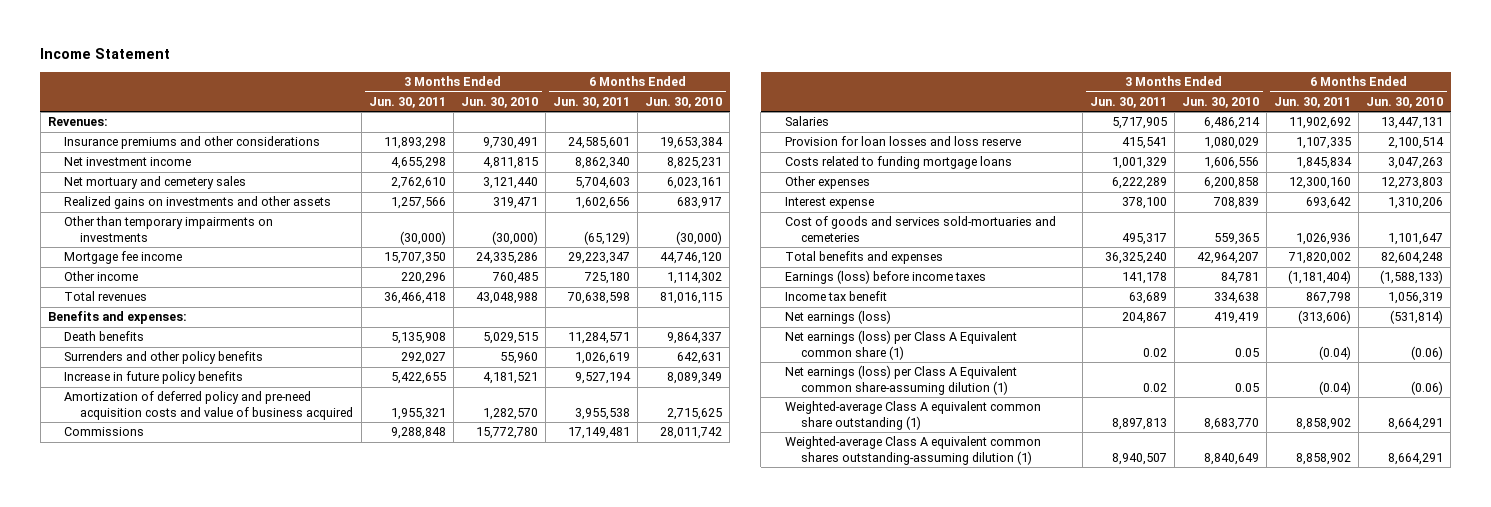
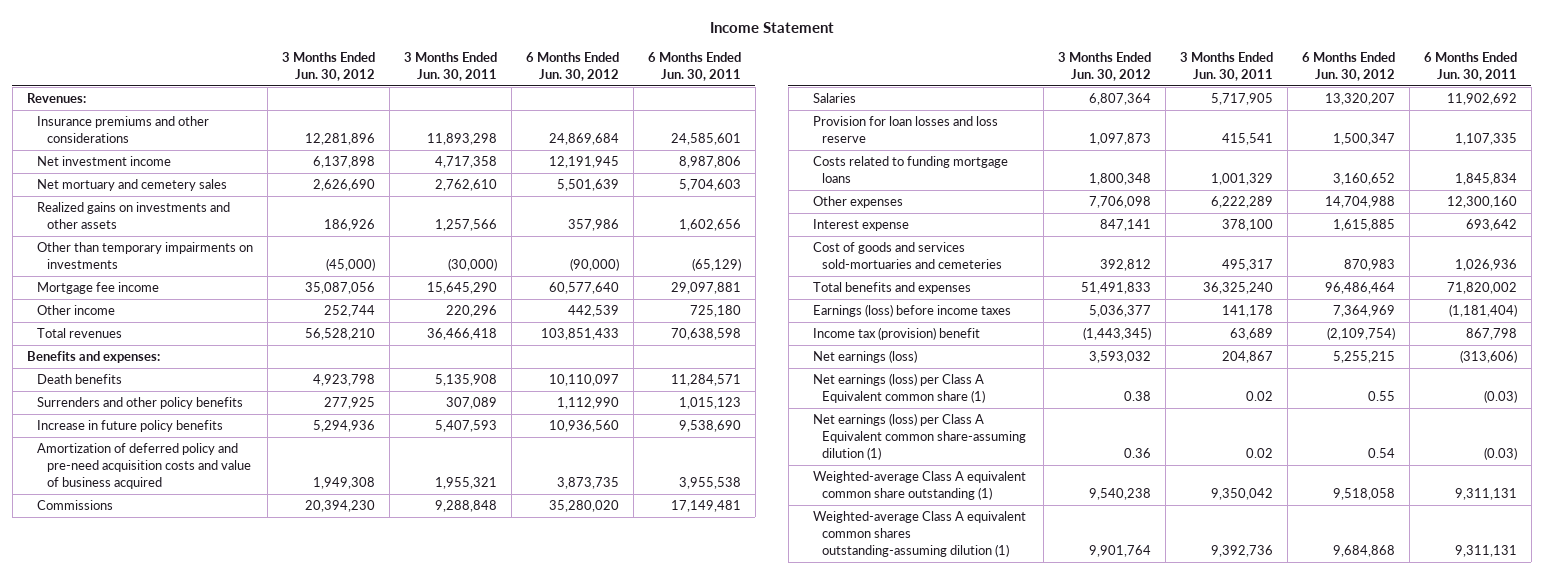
[460,96,538,108] Jun. 30, 2010 -> none
[645,96,723,108] Jun. 30, 2010 -> none
none -> [281,52,375,81] 3 Months Ended Jun. 30, 2012
none -> [525,52,619,81] 6 Months Ended Jun. 30, 2012
[390,157,446,170] 4,655,298 -> [434,156,497,169] 4,717,358
[574,157,630,170] 8,862,340 -> [678,156,741,169] 8,987,806
[383,252,446,265] 15,707,350 -> [426,282,497,295] 15,645,290
[567,252,630,265] 29,223,347 -> [670,282,741,295] 29,097,881
[400,352,446,365] 292,027 -> [445,397,497,410] 307,089
[574,352,630,365] 1,026,619 -> [678,397,741,410] 1,015,123
[390,372,446,385] 5,422,655 -> [434,420,497,433] 5,407,593
[574,372,631,385] 9,527,194 -> [678,420,741,433] 9,538,690
[785,291,888,302] Income tax benefit -> [812,327,980,341] Income tax (provision) benefit
[1318,345,1351,360] (0.04) -> [1483,390,1517,404] (0.03)
[1318,380,1351,395] (0.04) -> [1483,446,1517,460] (0.03)
[1111,417,1167,430] 8,897,813 -> [1210,488,1273,501] 9,350,042
[1295,417,1351,430] 8,858,902 -> [1454,488,1517,501] 9,311,131
[1111,452,1167,465] 8,940,507 -> [1210,544,1273,557] 9,392,736
[1295,452,1351,465] 8,858,902 -> [1454,544,1517,557] 9,311,131

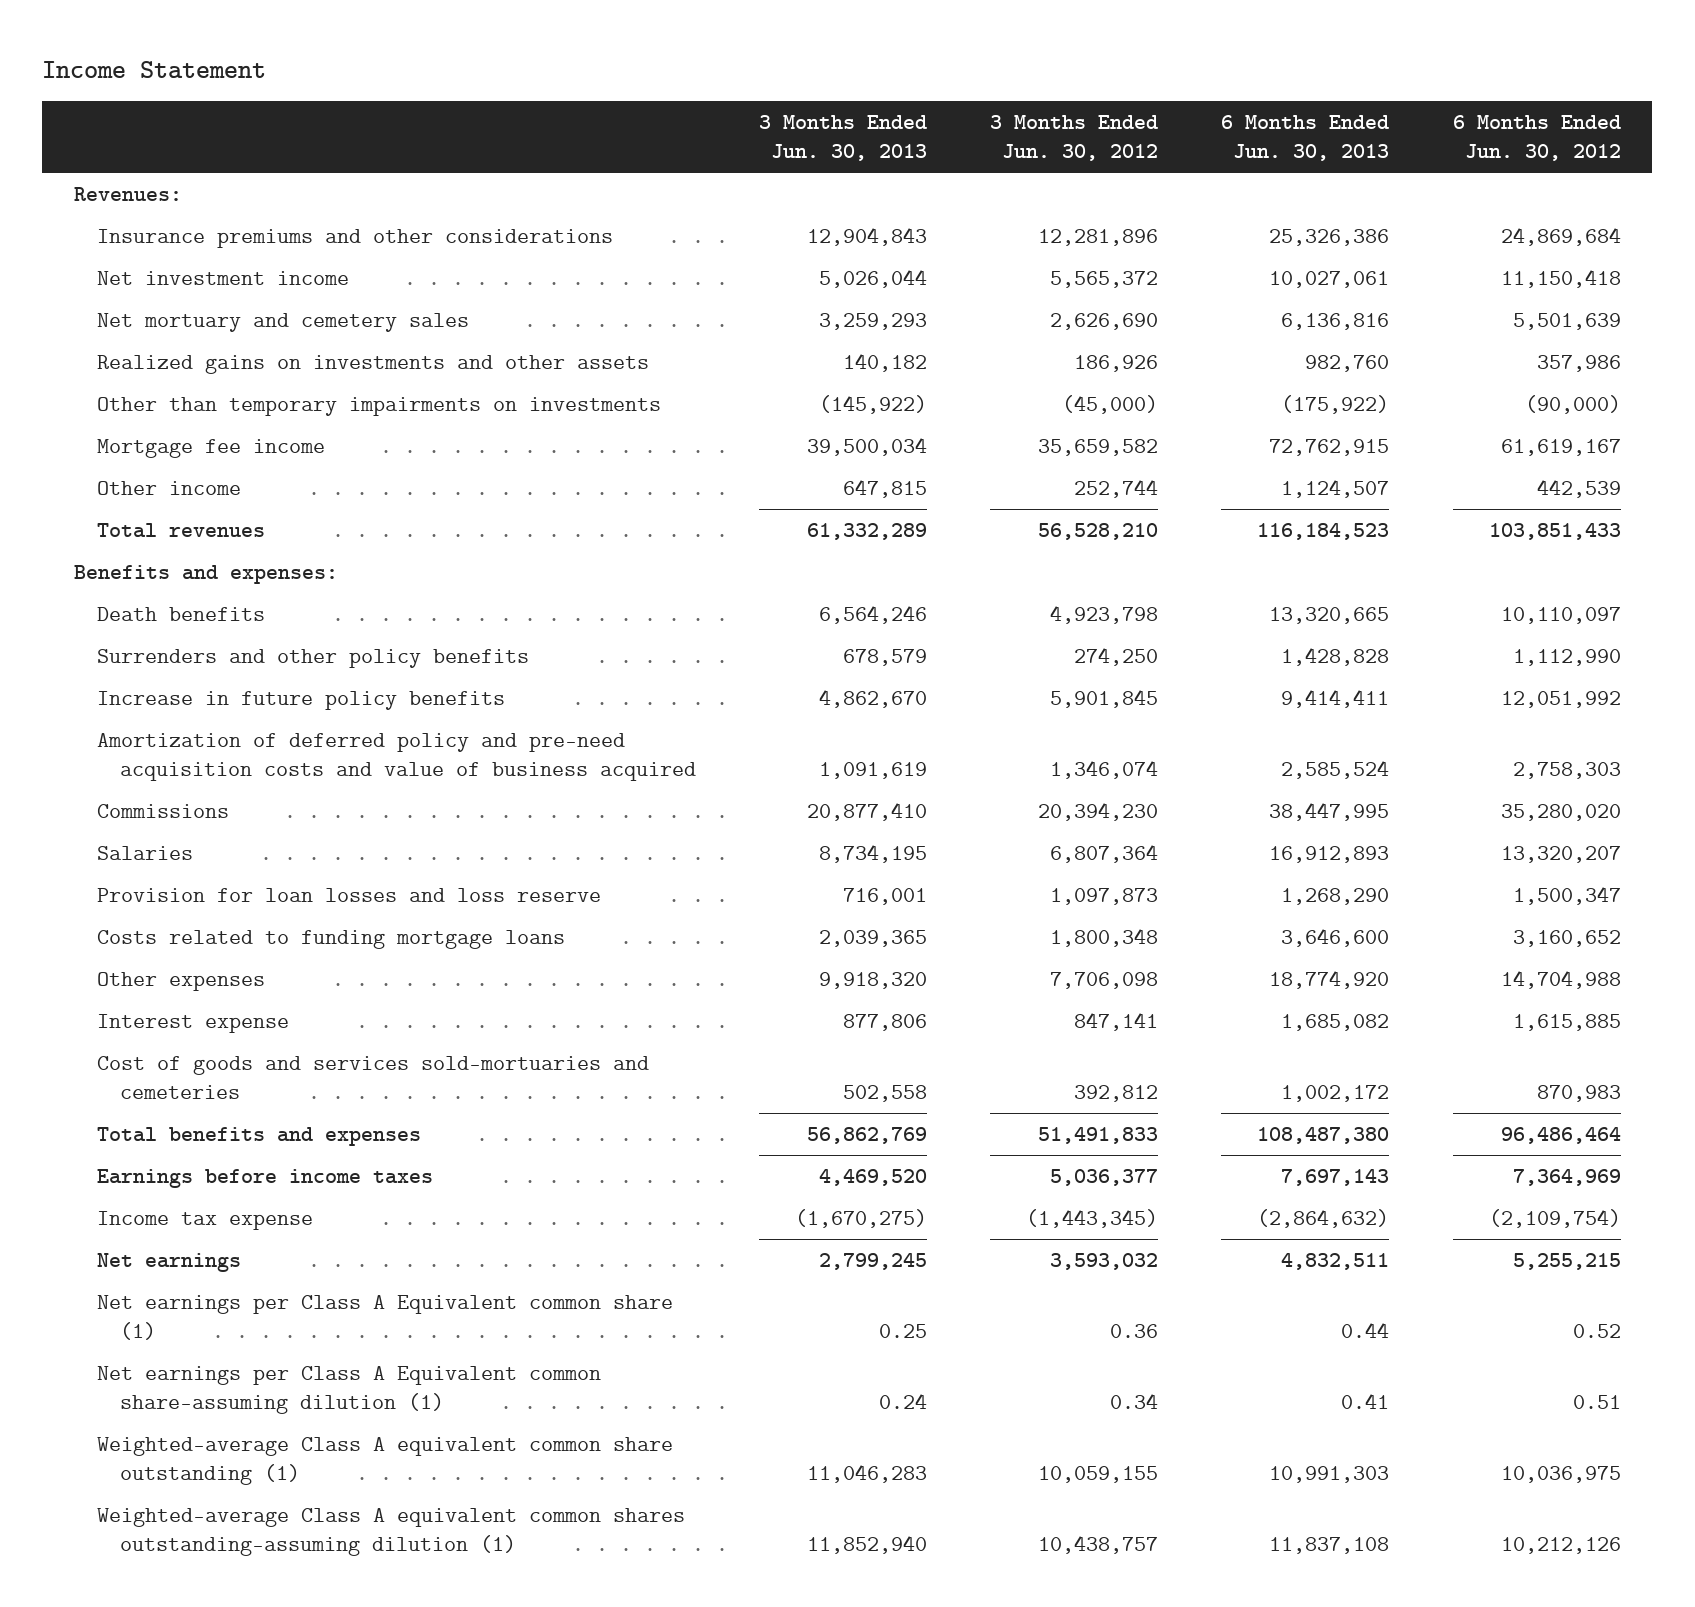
[403,52,497,81] 3 Months Ended Jun. 30, 2011 -> none
[647,52,741,81] 6 Months Ended Jun. 30, 2011 -> none
none -> [759,115,928,162] 3 Months Ended Jun. 30, 2013
none -> [1221,115,1390,162] 6 Months Ended Jun. 30, 2013
[312,156,375,169] 6,137,898 -> [1050,270,1159,288] 5,565,372
[548,156,619,169] 12,191,945 -> [1500,268,1621,288] 11,150,418
[304,282,375,295] 35,087,056 -> [1038,438,1159,456] 35,659,582
[548,282,619,295] 60,577,640 -> [1500,438,1621,456] 61,619,167
[323,397,375,410] 277,925 -> [1074,646,1159,666] 274,250
[312,420,375,433] 5,294,936 -> [1050,688,1159,708] 5,901,845
[548,420,619,433] 10,936,560 -> [1500,690,1621,708] 12,051,992
[312,476,375,489] 1,949,308 -> [1050,759,1159,779] 1,346,074
[556,476,619,489] 3,873,735 -> [1512,761,1621,779] 2,758,303
[812,304,1011,318] Earnings (loss) before income taxes -> [97,1168,434,1188] Earnings before income taxes
[812,327,980,341] Income tax (provision) benefit -> [97,1210,314,1230] Income tax expense
[812,350,917,364] Net earnings (loss) -> [97,1252,242,1272] Net earnings
[812,373,986,404] Net earnings (loss) per Class A Equivalent common share (1) -> [97,1294,674,1340] Net earnings per Class A Equivalent common share (1)
[1123,391,1151,402] 0.38 -> [1110,1323,1159,1338] 0.36
[1367,391,1395,402] 0.55 -> [1572,1323,1621,1338] 0.52
[812,413,1027,460] Net earnings (loss) per Class A Equivalent common share-assuming dilution (1) -> [97,1365,602,1414] Net earnings per Class A Equivalent common share-assuming dilution (1)
[1123,447,1151,458] 0.36 -> [1110,1392,1159,1409] 0.34
[1367,447,1395,458] 0.54 -> [1572,1394,1621,1409] 0.51
[1088,488,1151,501] 9,540,238 -> [1038,1465,1159,1483] 10,059,155
[1332,488,1395,501] 9,518,058 -> [1500,1465,1621,1483] 10,036,975
[1088,544,1151,557] 9,901,764 -> [1038,1534,1159,1554] 10,438,757
[1332,544,1395,557] 9,684,868 -> [1500,1536,1621,1554] 10,212,126

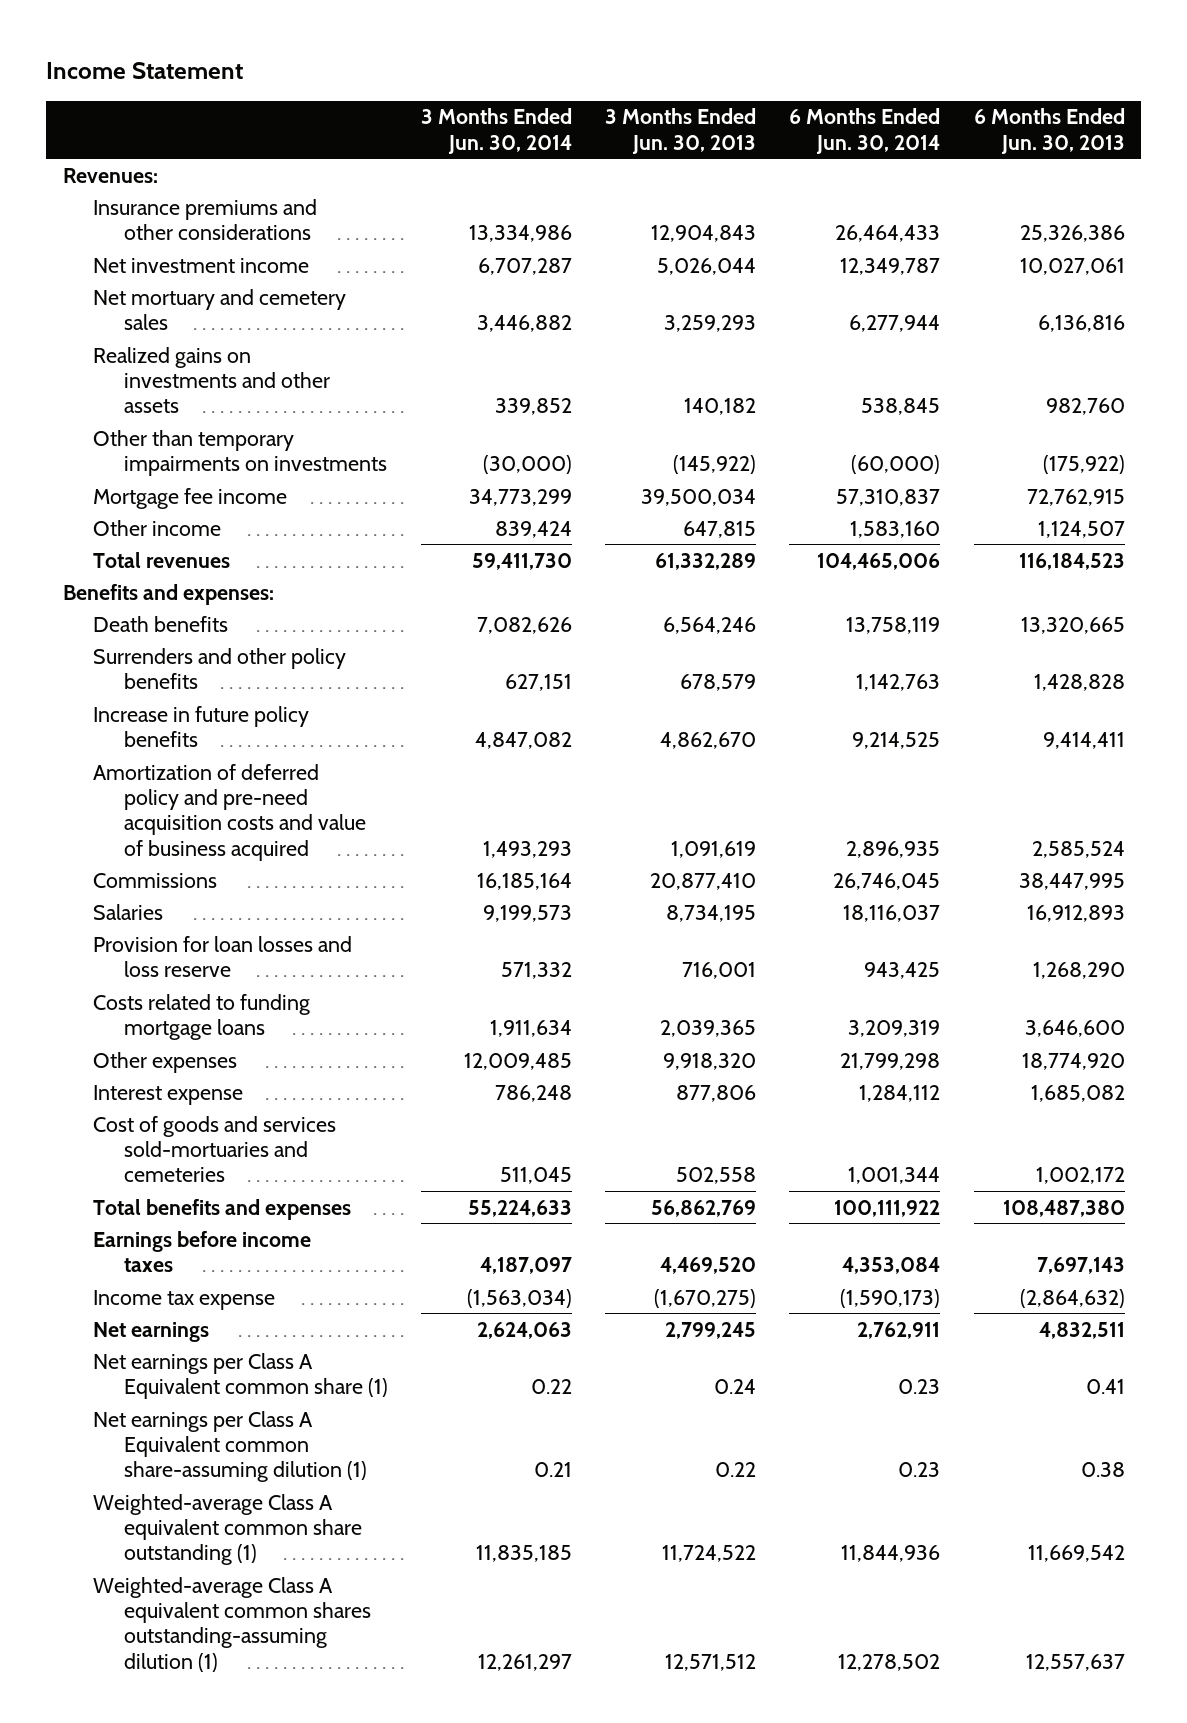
[990,115,1159,162] 3 Months Ended Jun. 30, 2012 -> none
[1452,115,1621,162] 6 Months Ended Jun. 30, 2012 -> none
none -> [420,108,572,154] 3 Months Ended Jun. 30, 2014
none -> [789,108,941,154] 6 Months Ended Jun. 30, 2014
[879,1323,928,1338] 0.25 -> [714,1378,757,1394] 0.24
[1341,1321,1390,1338] 0.44 -> [1085,1378,1125,1394] 0.41
[879,1392,928,1409] 0.24 -> [715,1462,757,1478] 0.22
[1341,1392,1390,1409] 0.41 -> [1080,1462,1125,1478] 0.38
[807,1463,928,1483] 11,046,283 -> [662,1545,757,1563] 11,724,522
[1269,1465,1390,1483] 10,991,303 -> [1027,1545,1125,1563] 11,669,542
[807,1534,928,1554] 11,852,940 -> [665,1653,757,1671] 12,571,512
[1269,1536,1390,1554] 11,837,108 -> [1025,1653,1125,1671] 12,557,637

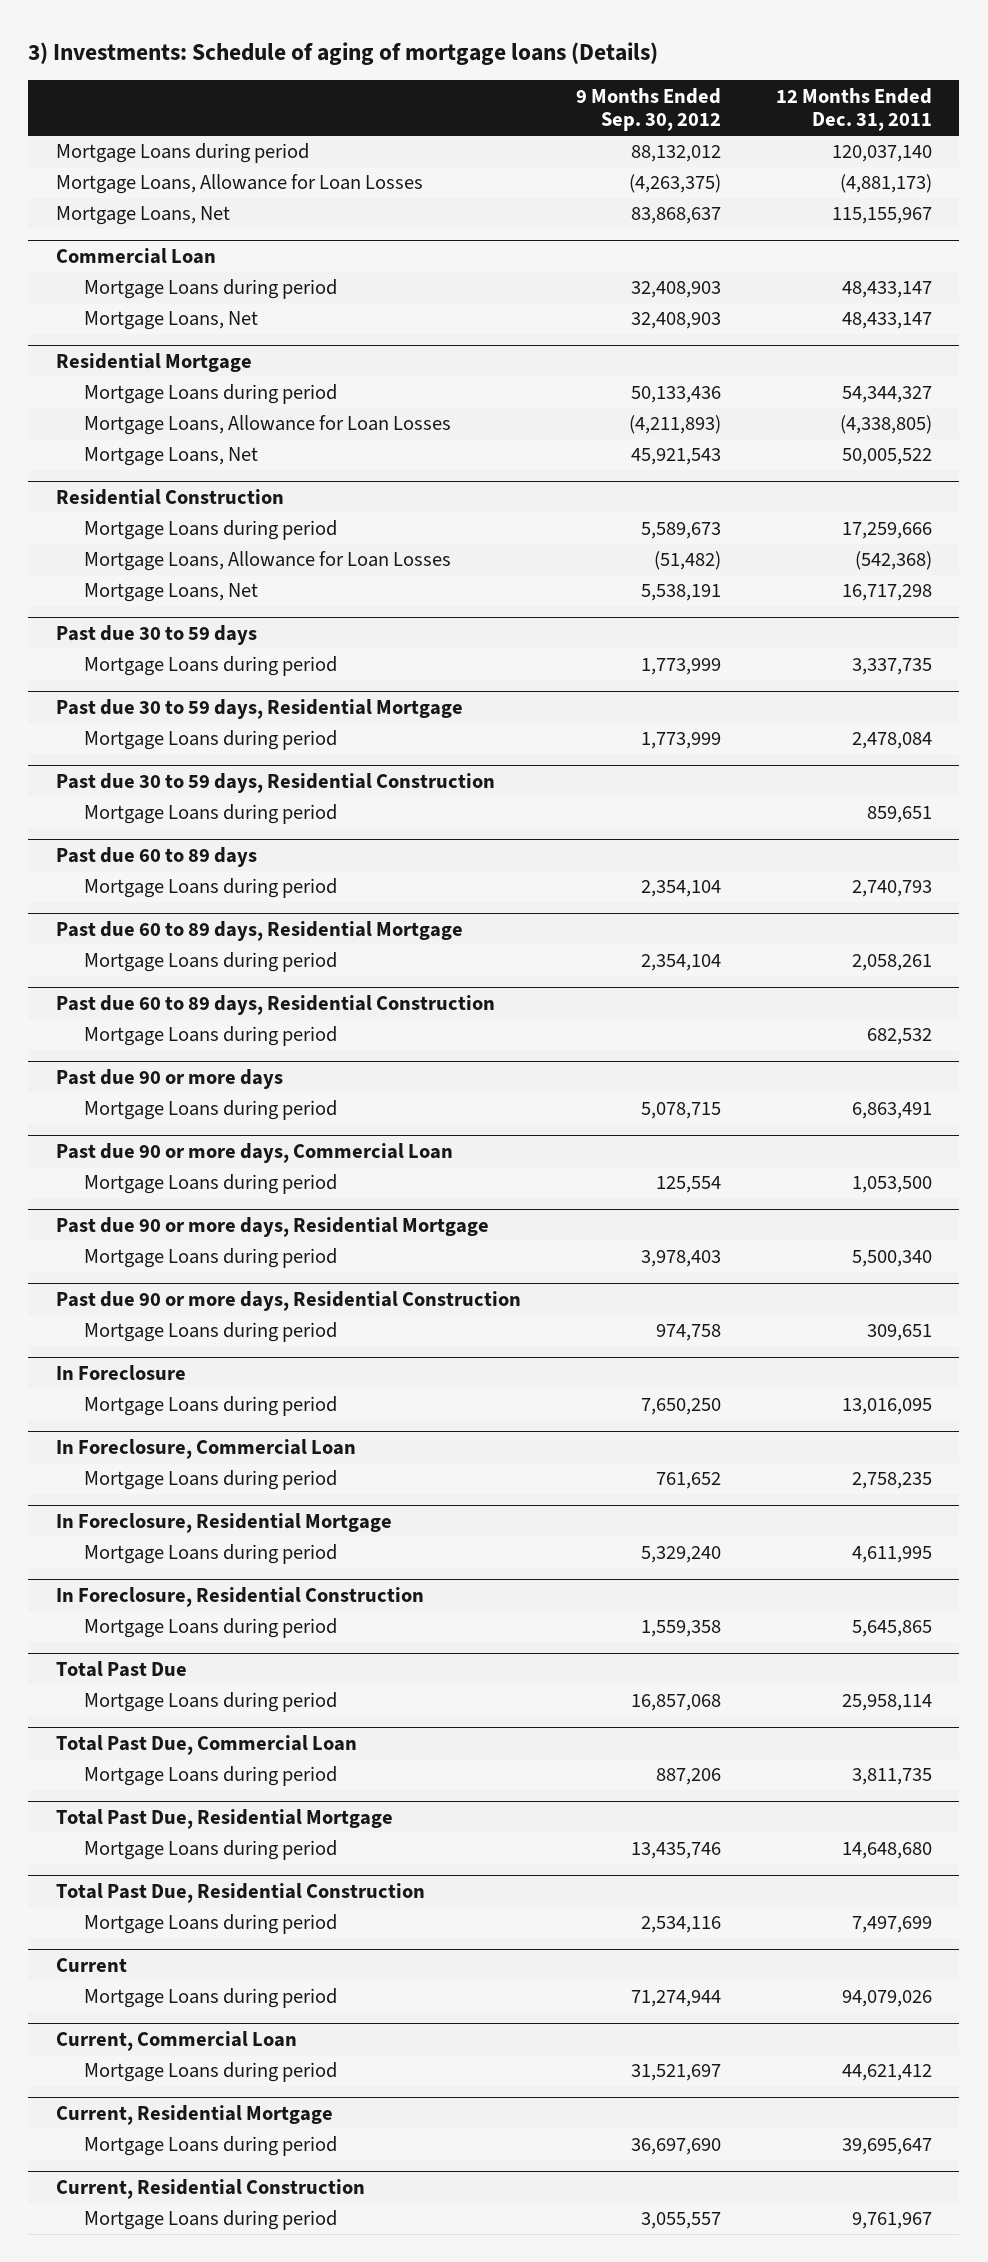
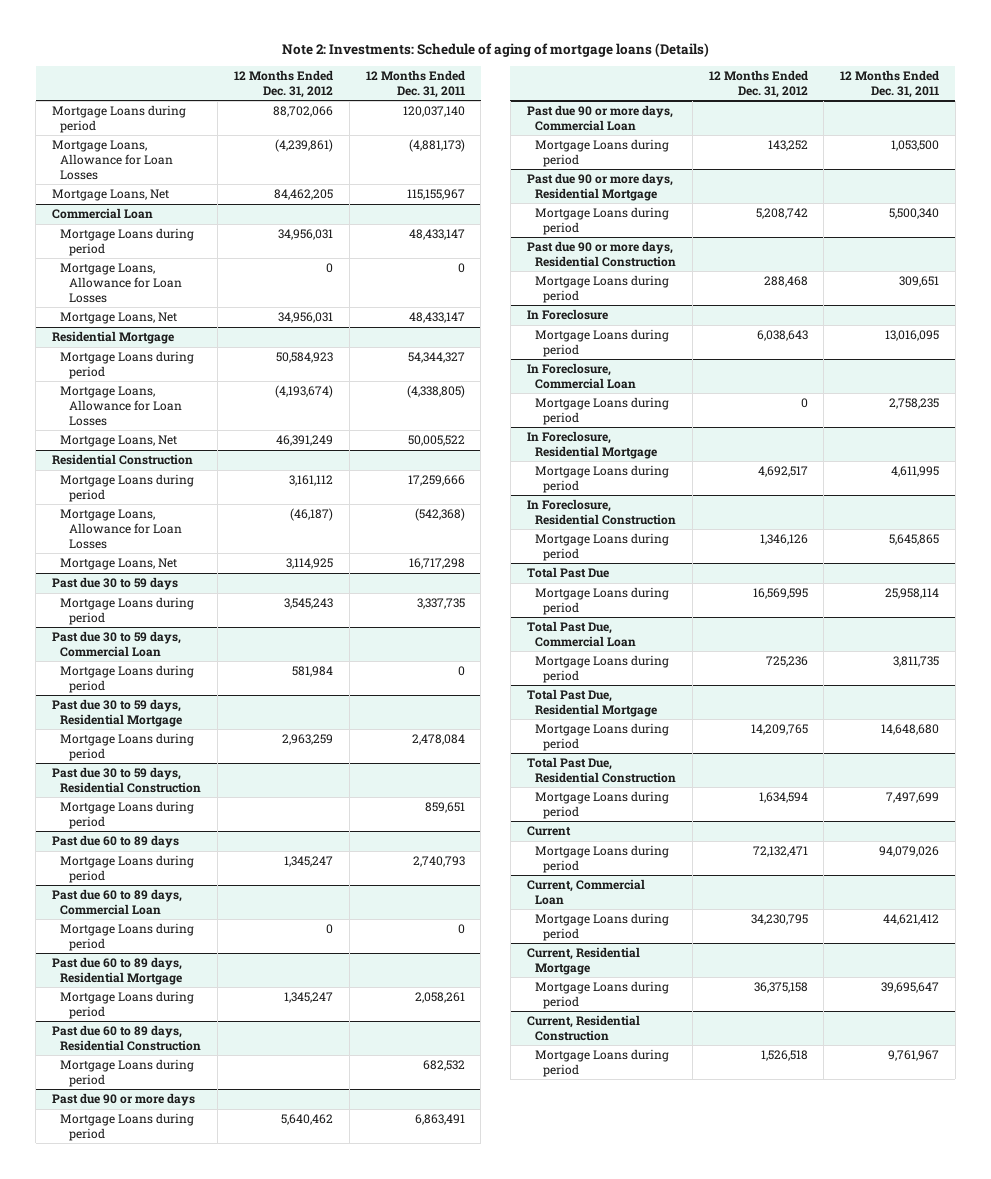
[28,42,659,66] 3) Investments: Schedule of aging of mortgage loans (Details) -> [281,43,709,58] Note 2: Investments: Schedule of aging of mortgage loans (Details)
[575,87,721,132] 9 Months Ended Sep. 30, 2012 -> none
none -> [233,69,333,98] 12 Months Ended Dec. 31, 2012
none -> [60,263,182,303] Mortgage Loans, Allowance for Loan Losses
none -> [52,631,182,657] Past due 30 to 59 days, Commercial Loan
none -> [60,665,195,693] Mortgage Loans during period
none -> [52,889,183,915] Past due 60 to 89 days, Commercial Loan
none -> [60,923,195,951] Mortgage Loans during period

